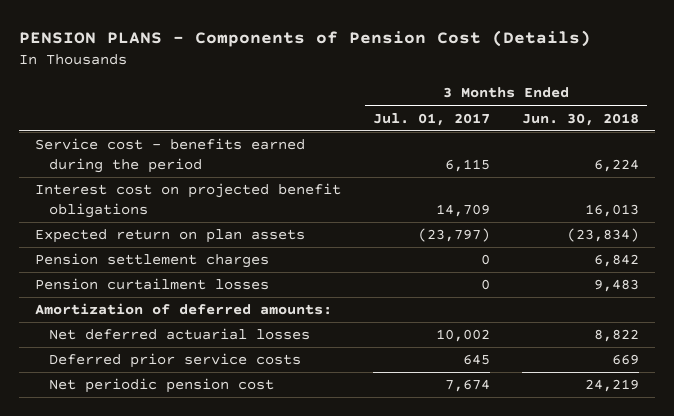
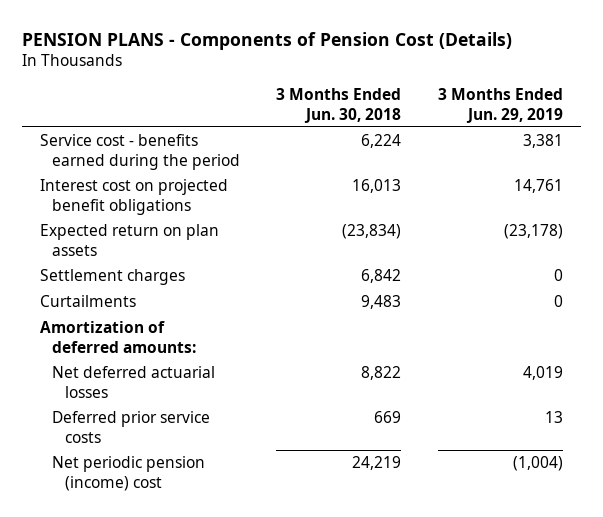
[373,112,491,126] Jul. 01, 2017 -> none
none -> [437,87,563,123] 3 Months Ended Jun. 29, 2019
[35,253,270,269] Pension settlement charges -> [39,269,185,286] Settlement charges
[35,278,270,291] Pension curtailment losses -> [39,295,136,308] Curtailments
[49,378,275,394] Net periodic pension cost -> [52,456,206,491] Net periodic pension (income) cost

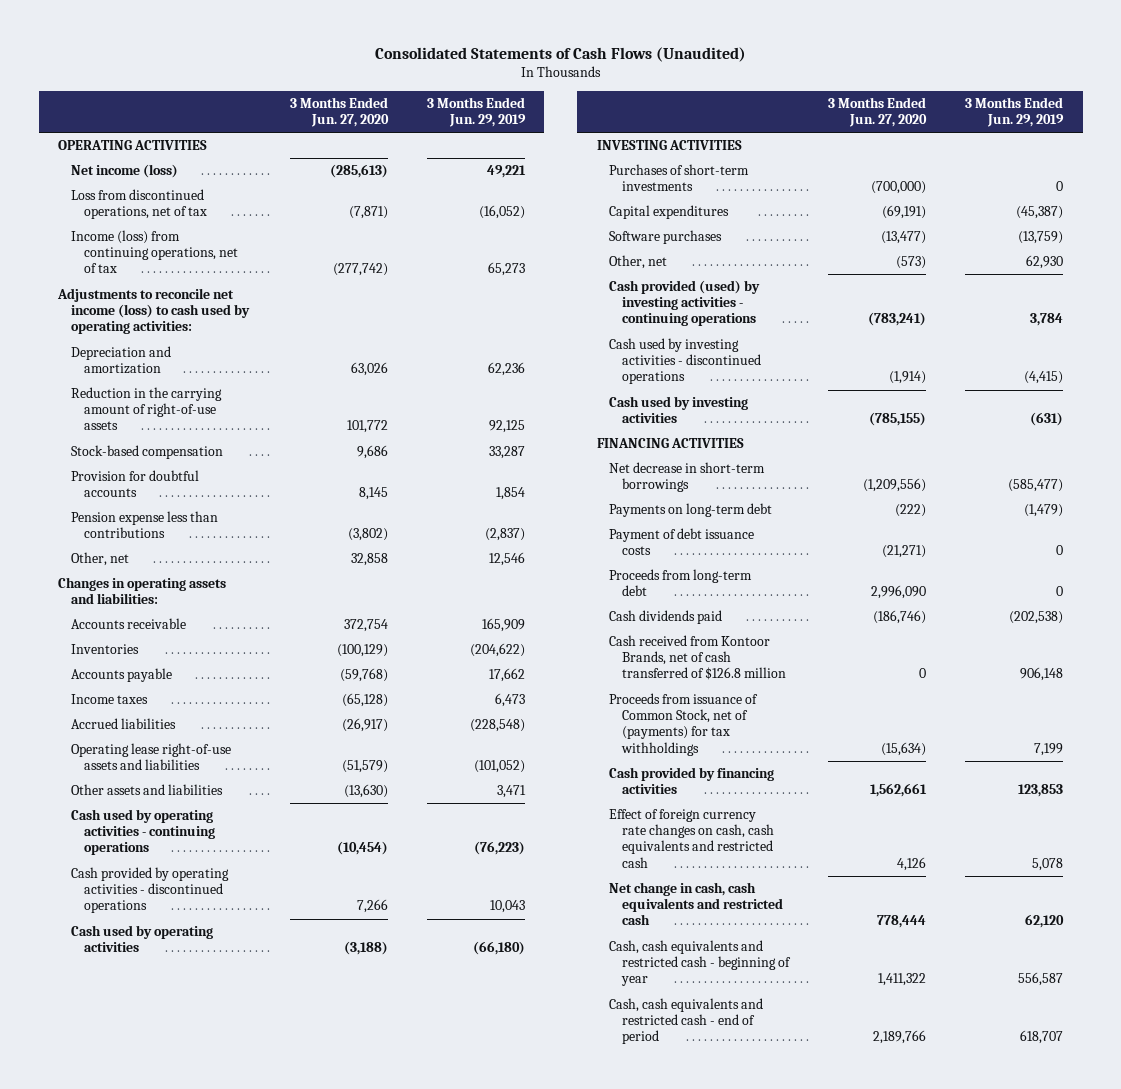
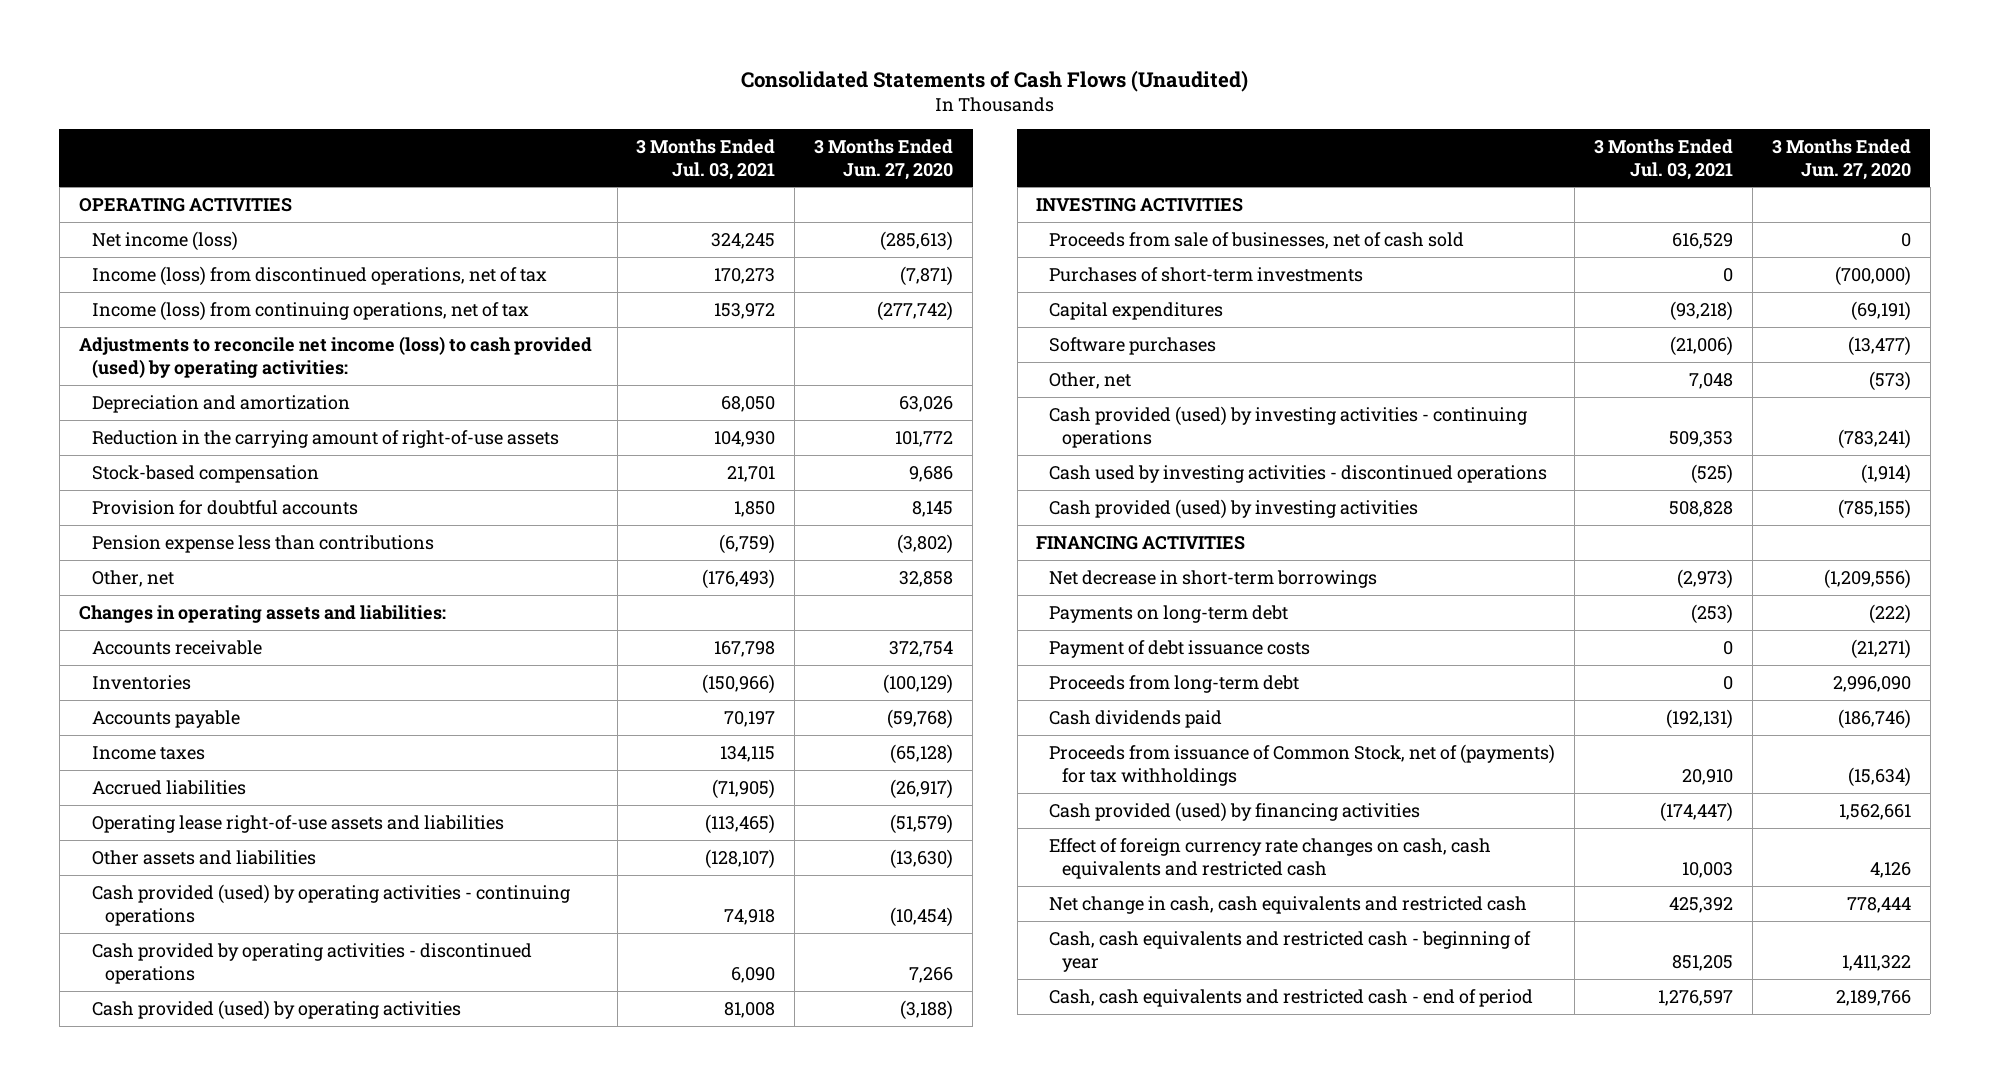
[426,96,526,127] 3 Months Ended Jun. 29, 2019 -> none
none -> [636,138,776,180] 3 Months Ended Jul. 03, 2021
[70,189,207,220] Loss from discontinued operations, net of tax -> [91,265,547,286] Income (loss) from discontinued operations, net of tax
[57,288,250,335] Adjustments to reconcile net income (loss) to cash used by operating activities: -> [78,335,592,378] Adjustments to reconcile net income (loss) to cash provided (used) by operating activities:
[70,809,215,856] Cash used by operating activities - continuing operations -> [91,883,570,926] Cash provided (used) by operating activities - continuing operations
[70,925,213,953] Cash used by operating activities -> [91,999,461,1020] Cash provided (used) by operating activities
none -> [1049,231,1465,249] Proceeds from sale of businesses, net of cash sold
[609,396,749,424] Cash used by investing activities -> [1049,498,1419,519] Cash provided (used) by investing activities
[609,635,787,681] Cash received from Kontoor Brands, net of cash transferred of $126.8 million -> none
[609,767,775,795] Cash provided by financing activities -> [1049,801,1421,822] Cash provided (used) by financing activities

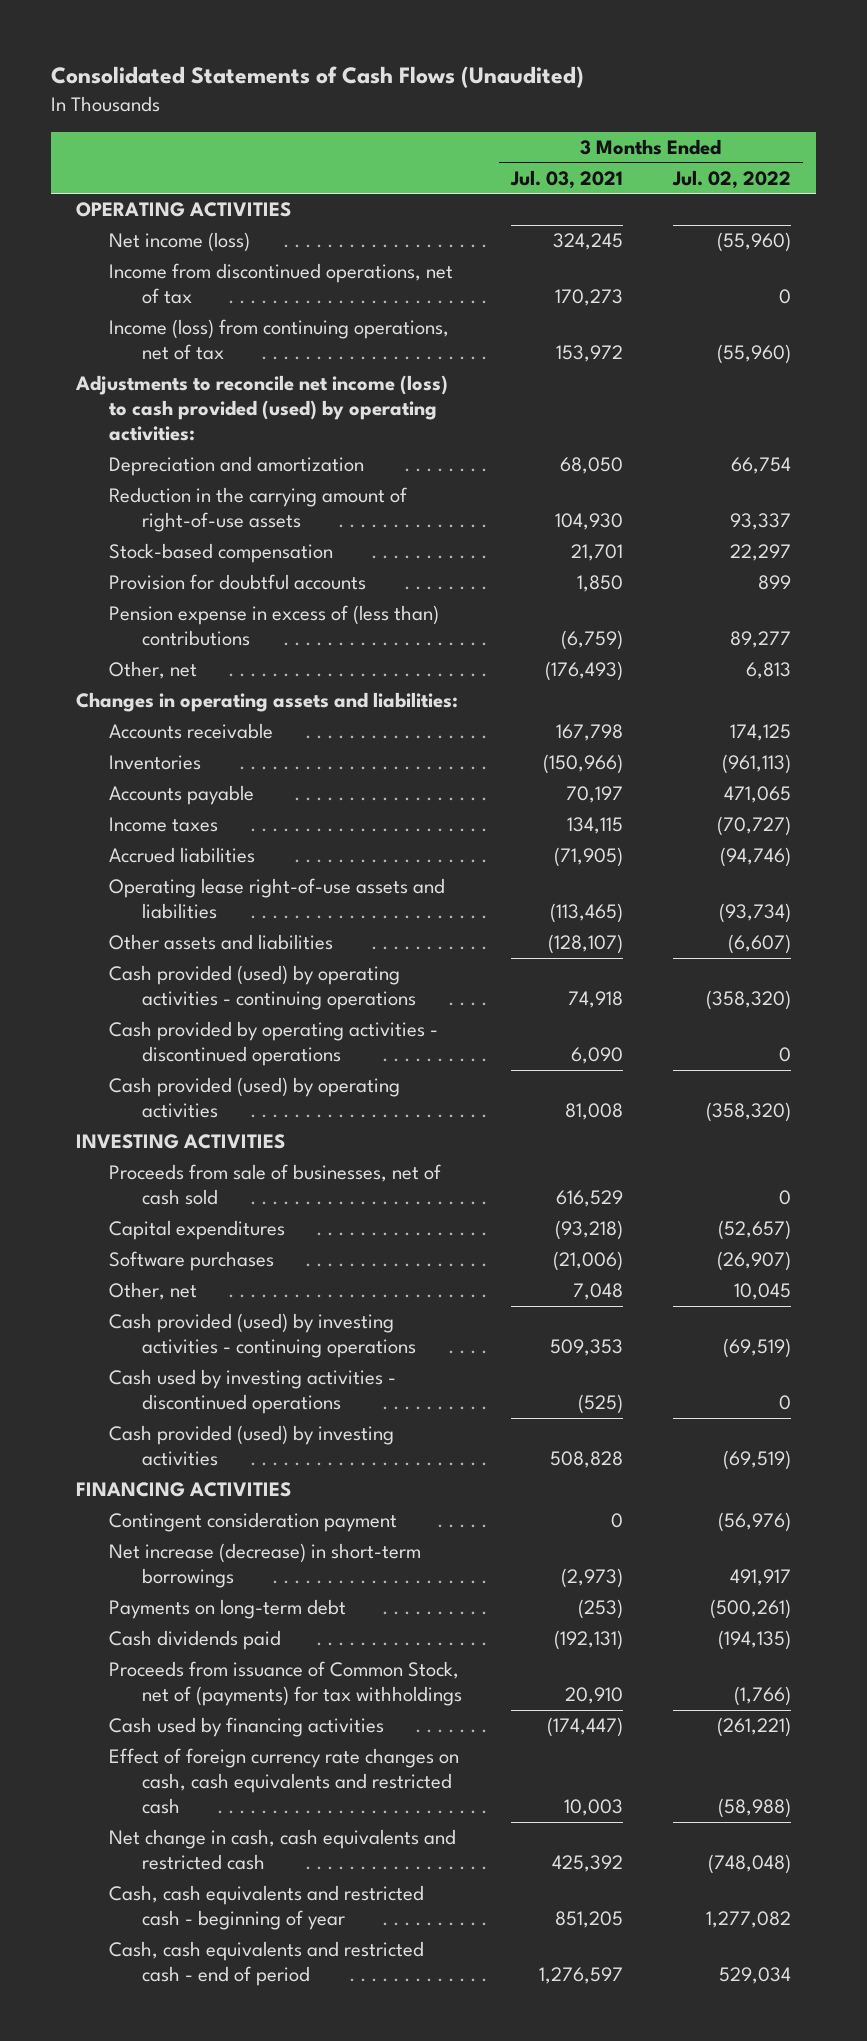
[814,138,954,180] 3 Months Ended Jun. 27, 2020 -> none
none -> [671,169,791,189] Jul. 02, 2022
[91,265,547,286] Income (loss) from discontinued operations, net of tax -> [109,263,454,305] Income from discontinued operations, net of tax
[91,534,434,553] Pension expense less than contributions -> [109,605,440,647] Pension expense in excess of (less than) contributions
[1049,266,1364,282] Purchases of short-term investments -> none
none -> [109,1512,398,1533] Contingent consideration payment
[1049,569,1378,588] Net decrease in short-term borrowings -> [109,1543,422,1589] Net increase (decrease) in short-term borrowings
[1049,639,1311,658] Payment of debt issuance costs -> none
[1049,674,1300,693] Proceeds from long-term debt -> none
[1049,801,1421,822] Cash provided (used) by financing activities -> [109,1717,385,1738] Cash used by financing activities

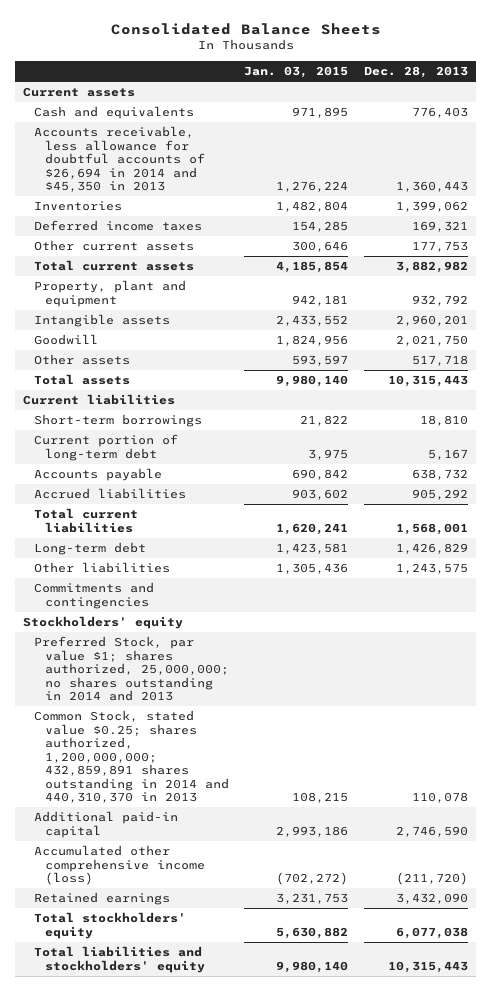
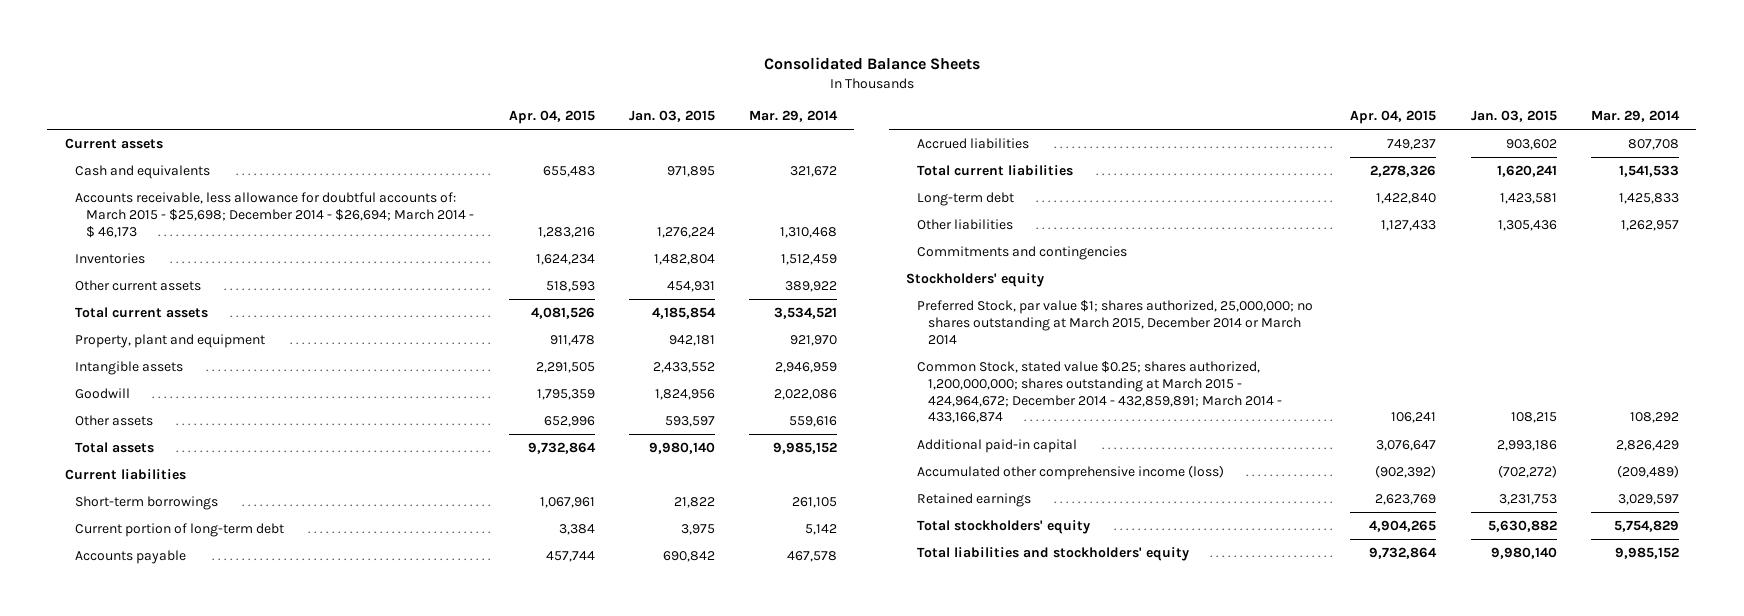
[364,66,469,79] Dec. 28, 2013 -> none
none -> [508,109,595,124] Apr. 04, 2015
none -> [749,109,839,122] Mar. 29, 2014
[33,126,205,193] Accounts receivable, less allowance for doubtful accounts of $26,694 in 2014 and $45,350 in 2013 -> [75,192,475,238] Accounts receivable, less allowance for doubtful accounts of: March 2015 - $25,698; December 2014 - $26,694; March 2014 - $ 46,173
[33,220,202,232] Deferred income taxes -> none
[292,241,349,253] 300,646 -> [666,281,715,293] 454,931
[33,636,229,702] Preferred Stock, par value $1; shares authorized, 25,000,000; no shares outstanding in 2014 and 2013 -> [917,300,1314,345] Preferred Stock, par value $1; shares authorized, 25,000,000; no shares outstanding at March 2015, December 2014 or March 2014
[33,710,229,804] Common Stock, stated value $0.25; shares authorized, 1,200,000,000; 432,859,891 shares outstanding in 2014 and 440,310,370 in 2013 -> [917,361,1282,424] Common Stock, stated value $0.25; shares authorized, 1,200,000,000; shares outstanding at March 2015 - 424,964,672; December 2014 - 432,859,891; March 2014 - 433,166,874

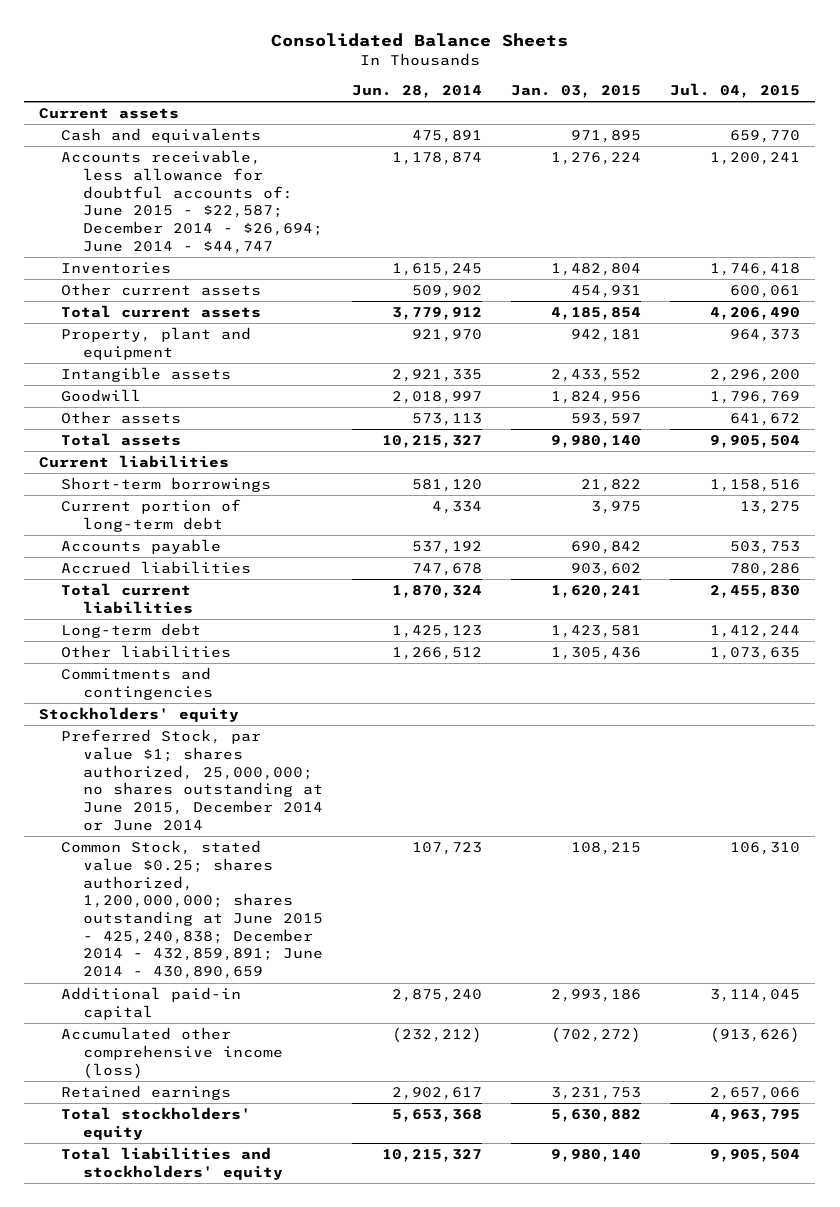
[508,109,595,124] Apr. 04, 2015 -> none
[749,109,839,122] Mar. 29, 2014 -> none
none -> [352,84,483,98] Jun. 28, 2014
none -> [670,82,801,98] Jul. 04, 2015
[75,192,475,238] Accounts receivable, less allowance for doubtful accounts of: March 2015 - $25,698; December 2014 - $26,694; March 2014 - $ 46,173 -> [61,150,324,254] Accounts receivable, less allowance for doubtful accounts of: June 2015 - $22,587; December 2014 - $26,694; June 2014 - $44,747
[917,300,1314,345] Preferred Stock, par value $1; shares authorized, 25,000,000; no shares outstanding at March 2015, December 2014 or March 2014 -> [61,729,324,831] Preferred Stock, par value $1; shares authorized, 25,000,000; no shares outstanding at June 2015, December 2014 or June 2014
[917,361,1282,424] Common Stock, stated value $0.25; shares authorized, 1,200,000,000; shares outstanding at March 2015 - 424,964,672; December 2014 - 432,859,891; March 2014 - 433,166,874 -> [61,840,324,980] Common Stock, stated value $0.25; shares authorized, 1,200,000,000; shares outstanding at June 2015 - 425,240,838; December 2014 - 432,859,891; June 2014 - 430,890,659

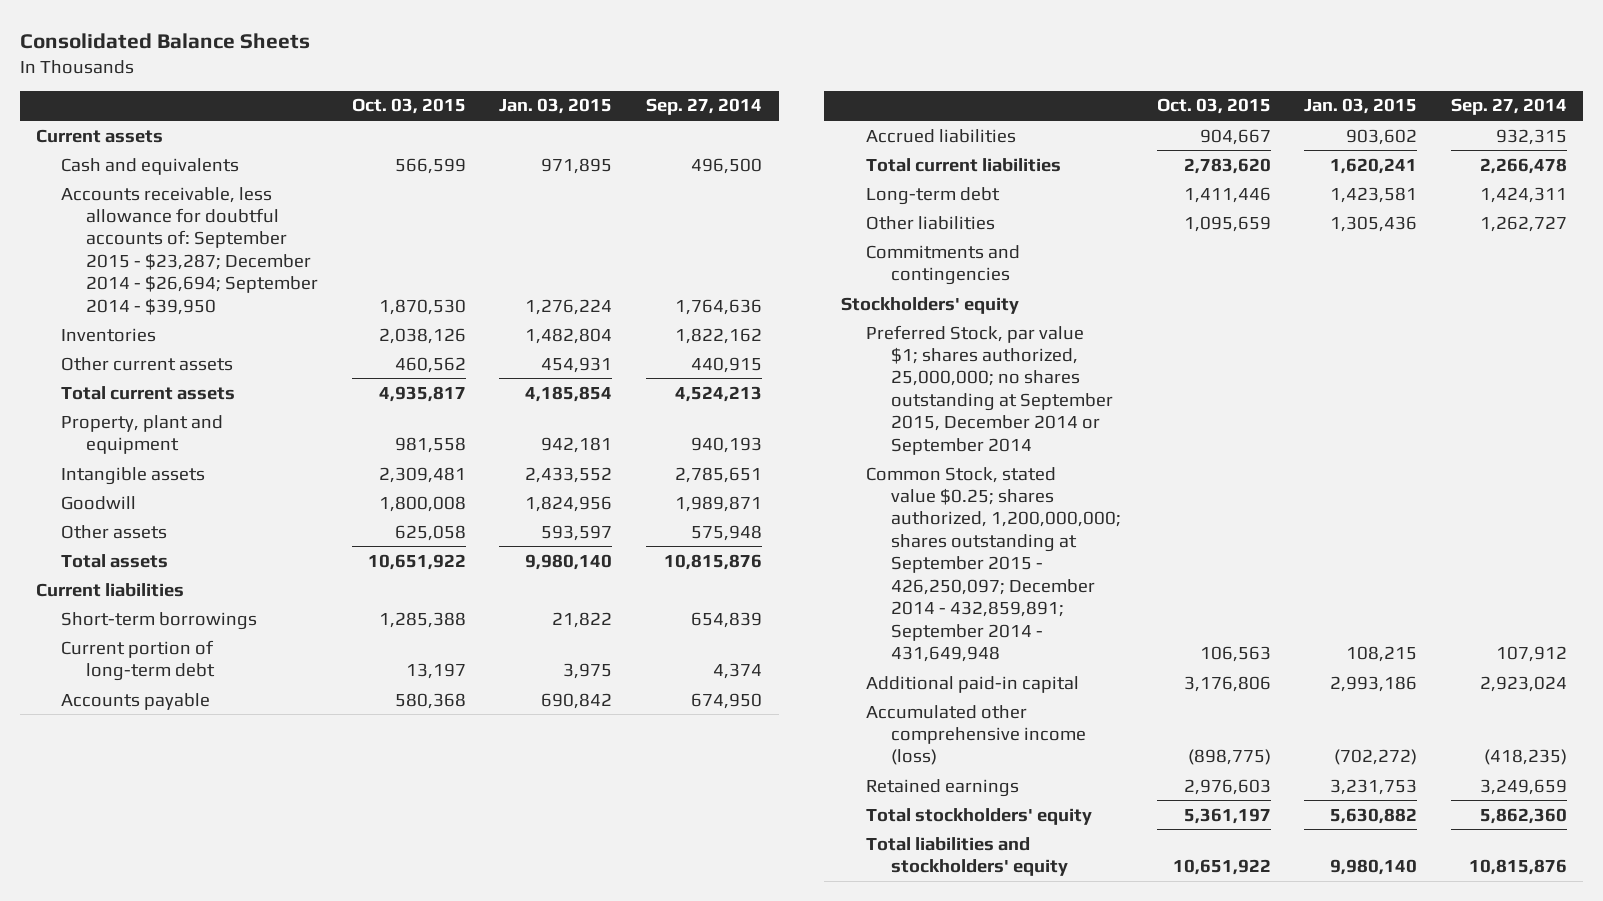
[352,84,483,98] Jun. 28, 2014 -> none
[670,82,801,98] Jul. 04, 2015 -> none
none -> [351,98,466,115] Oct. 03, 2015
none -> [645,98,762,116] Sep. 27, 2014
[61,150,324,254] Accounts receivable, less allowance for doubtful accounts of: June 2015 - $22,587; December 2014 - $26,694; June 2014 - $44,747 -> [61,186,319,315] Accounts receivable, less allowance for doubtful accounts of: September 2015 - $23,287; December 2014 - $26,694; September 2014 - $39,950
[61,729,324,831] Preferred Stock, par value $1; shares authorized, 25,000,000; no shares outstanding at June 2015, December 2014 or June 2014 -> [866,324,1114,455] Preferred Stock, par value $1; shares authorized, 25,000,000; no shares outstanding at September 2015, December 2014 or September 2014
[61,840,324,980] Common Stock, stated value $0.25; shares authorized, 1,200,000,000; shares outstanding at June 2015 - 425,240,838; December 2014 - 432,859,891; June 2014 - 430,890,659 -> [866,466,1122,663] Common Stock, stated value $0.25; shares authorized, 1,200,000,000; shares outstanding at September 2015 - 426,250,097; December 2014 - 432,859,891; September 2014 - 431,649,948

